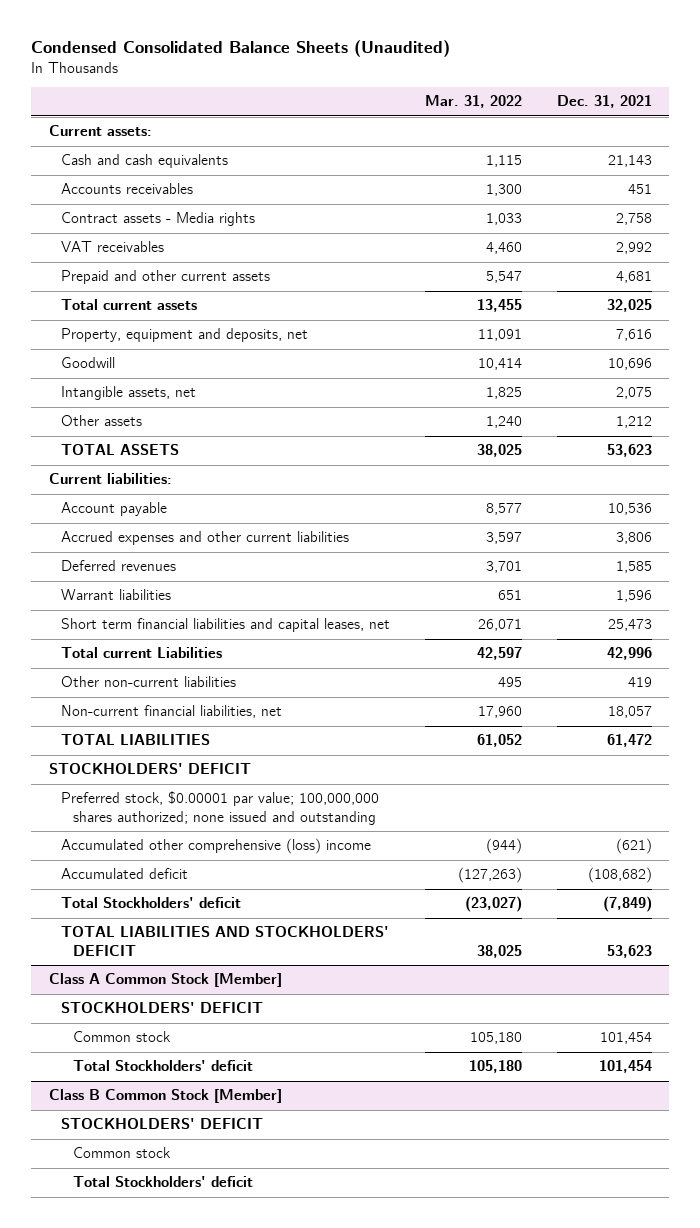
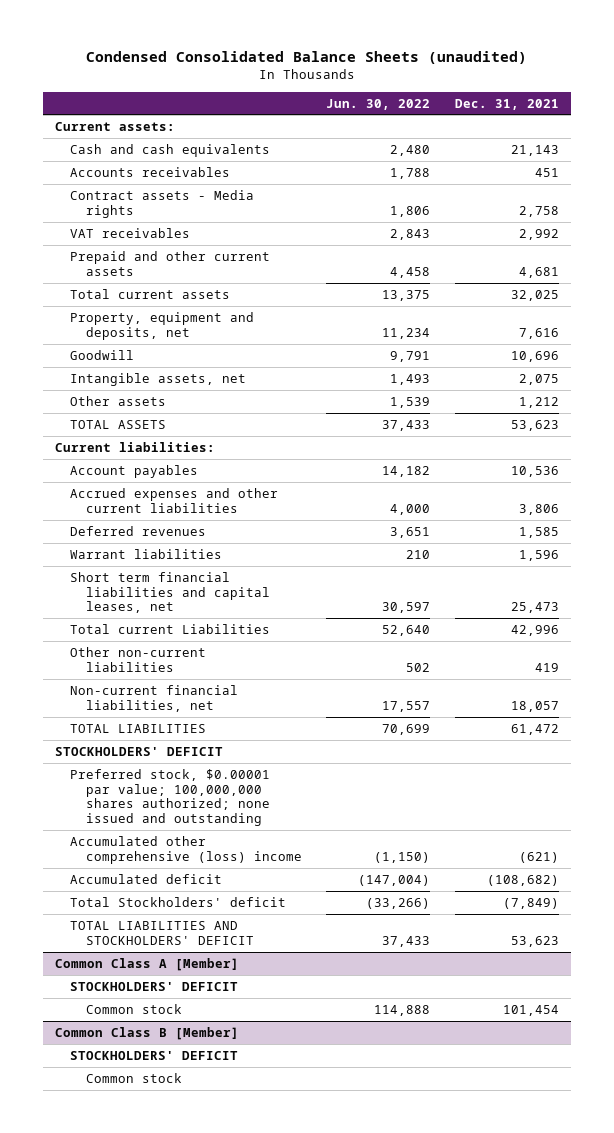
[31,40,451,58] Condensed Consolidated Balance Sheets (Unaudited) -> [85,51,527,65] Condensed Consolidated Balance Sheets (unaudited)
[424,95,522,109] Mar. 31, 2022 -> none
none -> [326,98,431,110] Jun. 30, 2022
[60,502,167,517] Account payable -> [70,464,199,478] Account payables
[48,973,282,988] Class A Common Stock [Member] -> [55,957,240,971] Common Class A [Member]
[72,1060,253,1072] Total Stockholders' deficit -> none
[48,1089,282,1104] Class B Common Stock [Member] -> [55,1026,240,1040] Common Class B [Member]
[72,1176,253,1188] Total Stockholders' deficit -> none

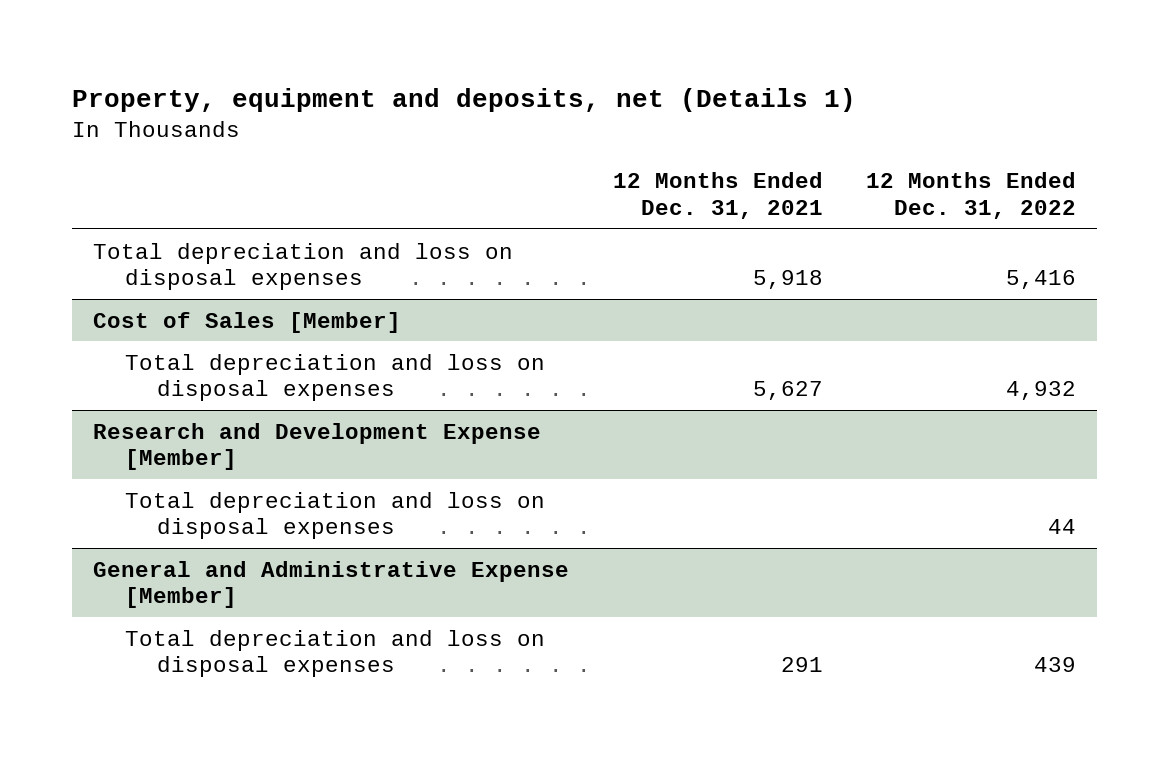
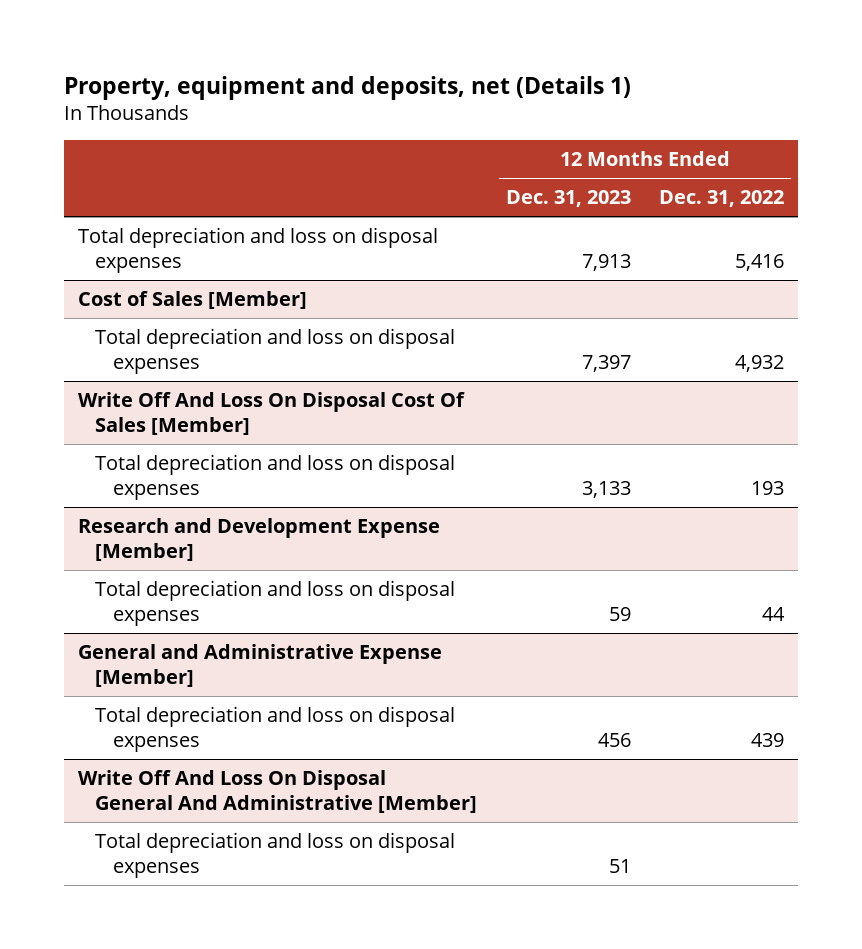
[612,172,823,219] 12 Months Ended Dec. 31, 2021 -> none
none -> [505,190,631,208] Dec. 31, 2023
none -> [77,392,465,435] Write Off And Loss On Disposal Cost Of Sales [Member]
none -> [95,454,456,500] Total depreciation and loss on disposal expenses
none -> [77,770,478,813] Write Off And Loss On Disposal General And Administrative [Member]
none -> [95,832,456,878] Total depreciation and loss on disposal expenses

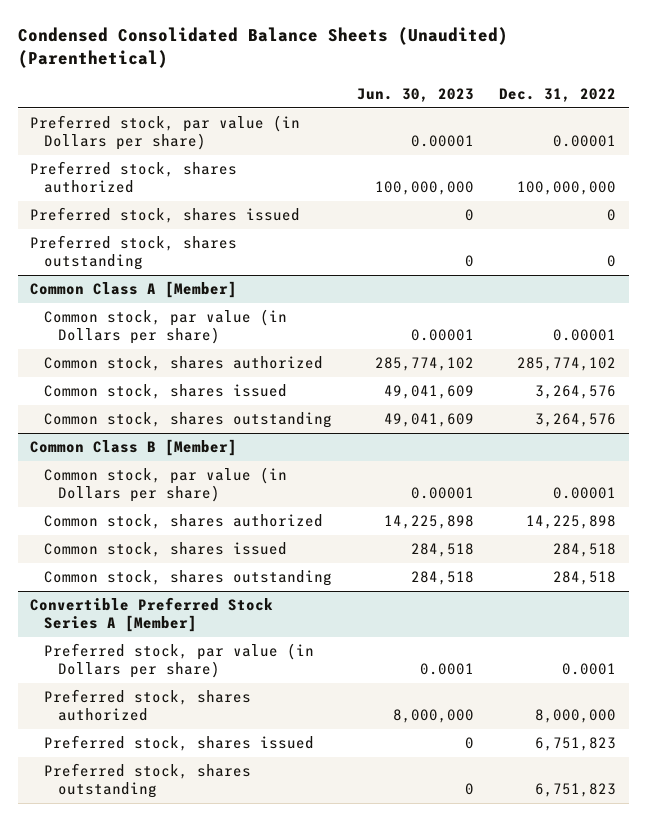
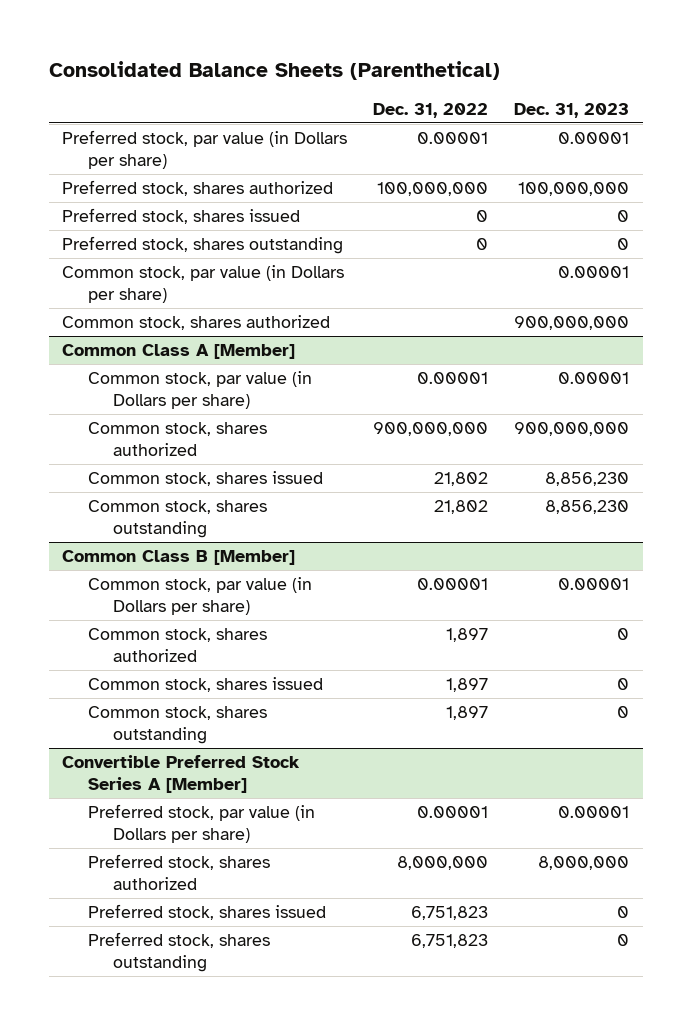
[17,27,508,69] Condensed Consolidated Balance Sheets (Unaudited) (Parenthetical) -> [48,61,500,81] Consolidated Balance Sheets (Parenthetical)
[357,87,475,102] Jun. 30, 2023 -> none
none -> [514,103,630,119] Dec. 31, 2023
none -> [62,265,345,304] Common stock, par value (in Dollars per share)
none -> [62,315,331,331] Common stock, shares authorized
[517,357,617,372] 285,774,102 -> [373,422,489,437] 900,000,000
[535,385,617,400] 3,264,576 -> [434,472,489,487] 21,802
[535,413,617,428] 3,264,576 -> [434,500,489,515] 21,802
[526,515,617,530] 14,225,898 -> [446,628,489,643] 1,897
[553,543,617,558] 284,518 -> [446,678,489,693] 1,897
[553,571,617,586] 284,518 -> [446,706,489,721] 1,897
[562,663,617,676] 0.0001 -> [417,806,489,819] 0.00001

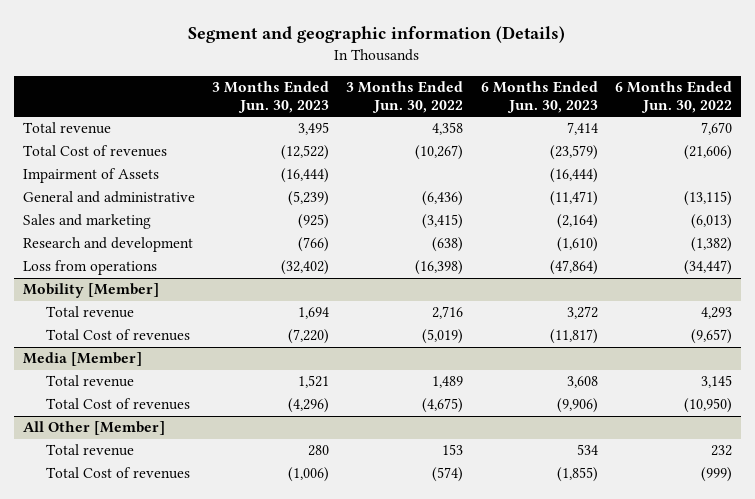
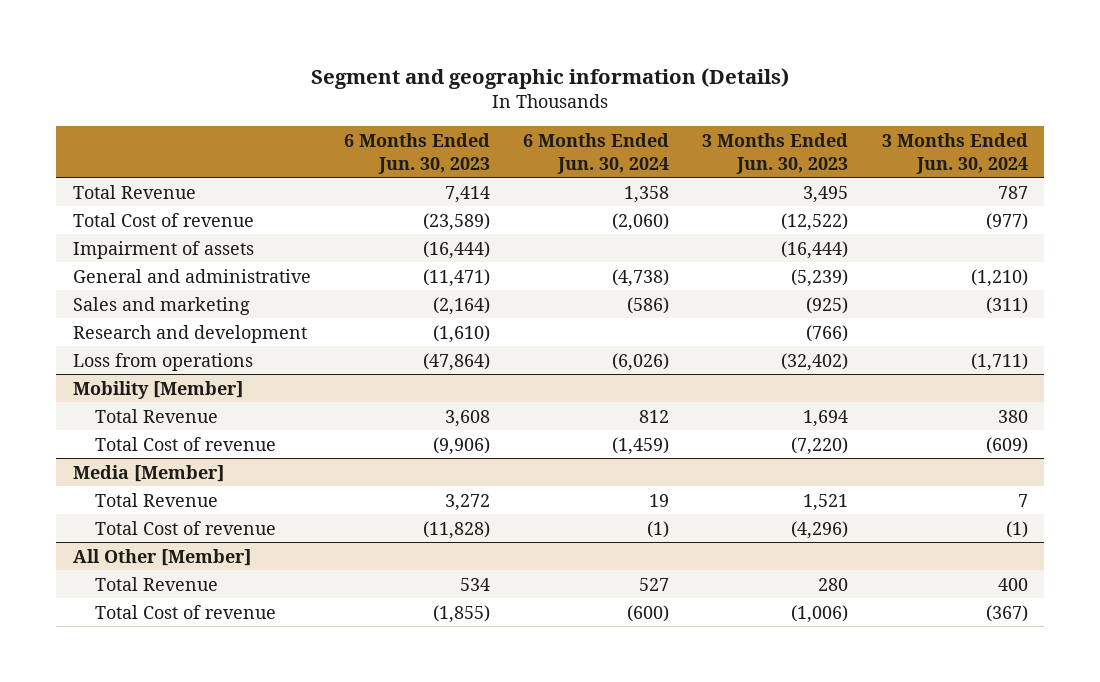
[346,81,464,114] 3 Months Ended Jun. 30, 2022 -> none
[614,81,732,114] 6 Months Ended Jun. 30, 2022 -> none
none -> [523,132,670,174] 6 Months Ended Jun. 30, 2024
none -> [881,132,1028,174] 3 Months Ended Jun. 30, 2024
[22,122,111,135] Total revenue -> [72,184,196,199] Total Revenue
[22,145,167,158] Total Cost of revenues -> [72,212,254,227] Total Cost of revenue
[549,145,598,161] (23,579) -> [423,212,491,231] (23,589)
[22,168,159,184] Impairment of Assets -> [72,240,254,259] Impairment of assets
[45,306,134,319] Total revenue -> [94,408,218,423] Total Revenue
[566,306,598,320] 3,272 -> [445,409,491,427] 3,608
[45,329,190,342] Total Cost of revenues -> [94,436,276,451] Total Cost of revenue
[549,329,598,345] (11,817) -> [433,436,491,455] (9,906)
[45,375,134,388] Total revenue -> [94,492,218,507] Total Revenue
[566,376,598,389] 3,608 -> [445,493,491,511] 3,272
[45,398,190,411] Total Cost of revenues -> [94,520,276,535] Total Cost of revenue
[556,398,598,414] (9,906) -> [423,520,491,539] (11,828)
[45,444,134,457] Total revenue -> [94,576,218,591] Total Revenue
[45,467,190,480] Total Cost of revenues -> [94,604,276,619] Total Cost of revenue

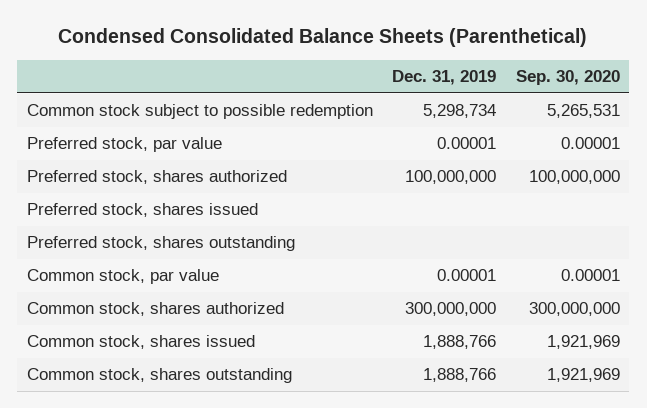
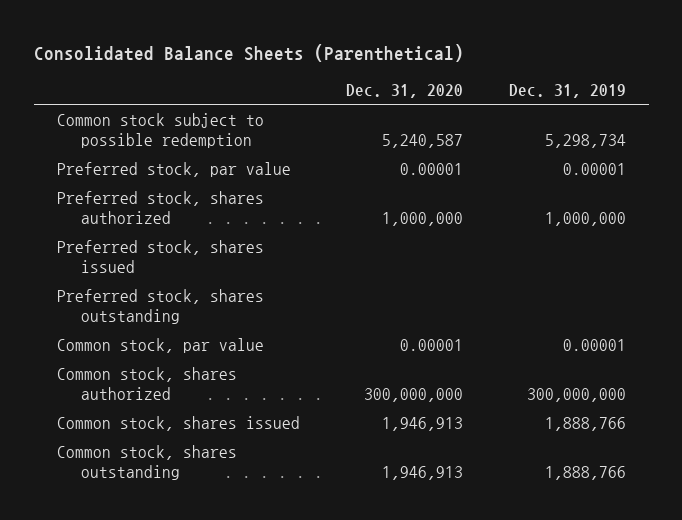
[58,28,588,48] Condensed Consolidated Balance Sheets (Parenthetical) -> [33,43,464,62] Consolidated Balance Sheets (Parenthetical)
[515,70,620,86] Sep. 30, 2020 -> none
none -> [345,84,463,99] Dec. 31, 2020
[405,170,497,185] 100,000,000 -> [544,211,626,226] 1,000,000

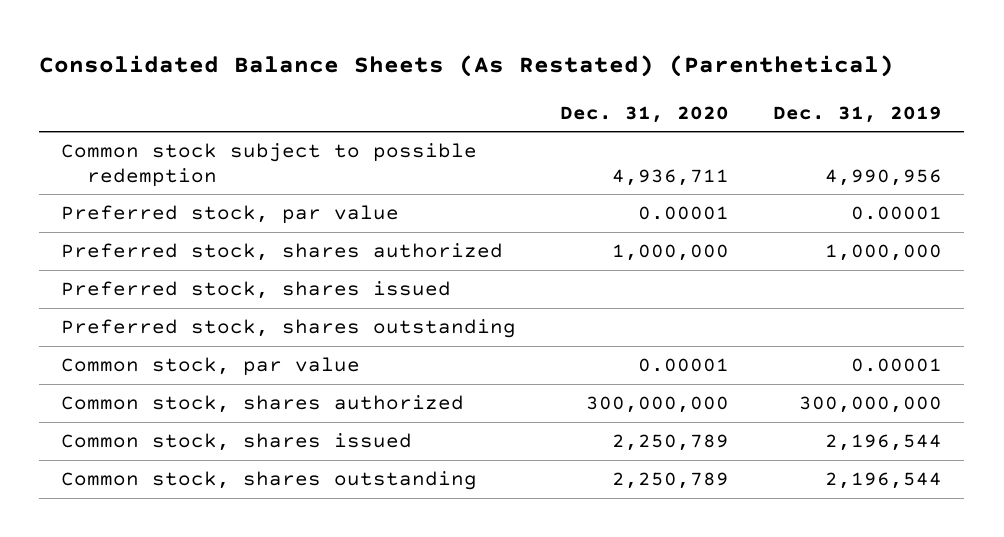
[33,43,464,62] Consolidated Balance Sheets (Parenthetical) -> [39,55,895,78] Consolidated Balance Sheets (As Restated) (Parenthetical)
[381,133,463,148] 5,240,587 -> [612,168,730,186] 4,936,711
[544,133,626,148] 5,298,734 -> [825,168,943,186] 4,990,956
[381,416,463,431] 1,946,913 -> [612,434,730,452] 2,250,789
[544,416,626,431] 1,888,766 -> [825,434,943,452] 2,196,544
[381,465,463,480] 1,946,913 -> [612,472,730,490] 2,250,789
[544,465,626,480] 1,888,766 -> [825,472,943,490] 2,196,544

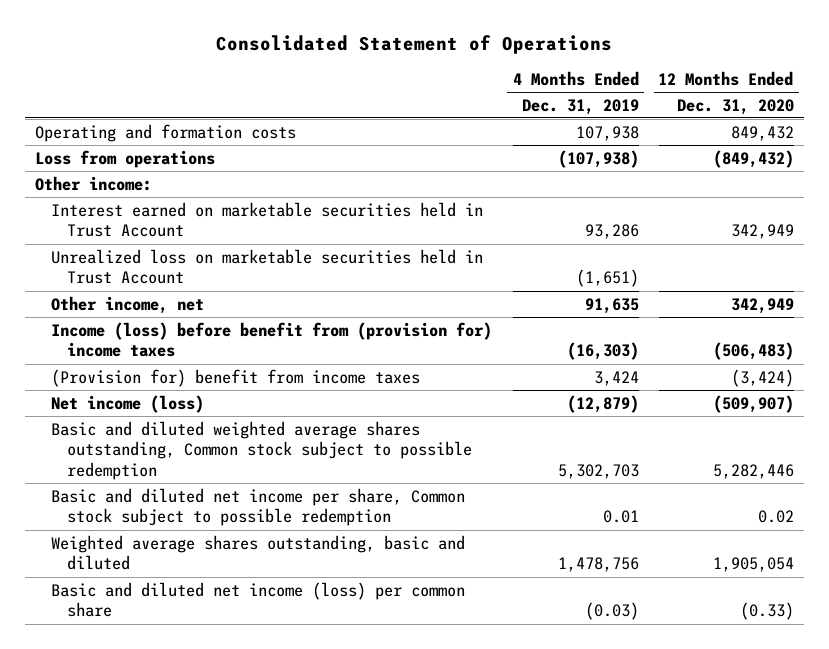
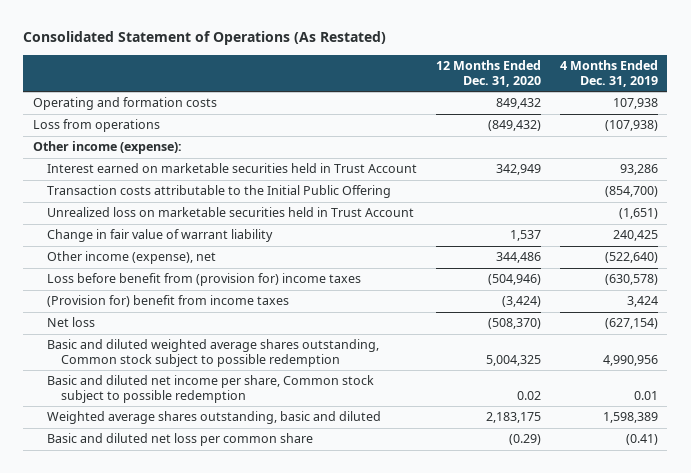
[216,34,613,54] Consolidated Statement of Operations -> [23,31,387,46] Consolidated Statement of Operations (As Restated)
[34,175,152,191] Other income: -> [32,141,182,155] Other income (expense):
none -> [47,185,392,199] Transaction costs attributable to the Initial Public Offering
none -> [47,229,274,243] Change in fair value of warrant liability
[51,295,205,314] Other income, net -> [47,251,217,265] Other income (expense), net
[584,297,639,314] 91,635 -> [604,252,658,264] (522,640)
[730,297,794,314] 342,949 -> [495,252,541,264] 344,486
[51,321,493,358] Income (loss) before benefit from (provision for) income taxes -> [47,273,362,287] Loss before benefit from (provision for) income taxes
[566,342,639,361] (16,303) -> [604,274,658,286] (630,578)
[712,342,794,361] (506,483) -> [487,274,541,286] (504,946)
[51,394,205,413] Net income (loss) -> [47,317,96,328] Net loss
[566,394,639,413] (12,879) -> [604,318,658,330] (627,154)
[712,394,794,413] (509,907) -> [487,318,541,330] (508,370)
[557,464,639,480] 5,302,703 -> [602,354,658,366] 4,990,956
[712,464,794,480] 5,282,446 -> [485,354,541,366] 5,004,325
[557,557,639,573] 1,478,756 -> [602,412,658,424] 1,598,389
[712,557,794,573] 1,905,054 -> [485,412,541,424] 2,183,175
[51,581,466,618] Basic and diluted net income (loss) per common share -> [47,433,314,447] Basic and diluted net loss per common share
[584,602,639,621] (0.03) -> [625,434,658,446] (0.41)
[739,602,794,621] (0.33) -> [508,434,541,446] (0.29)

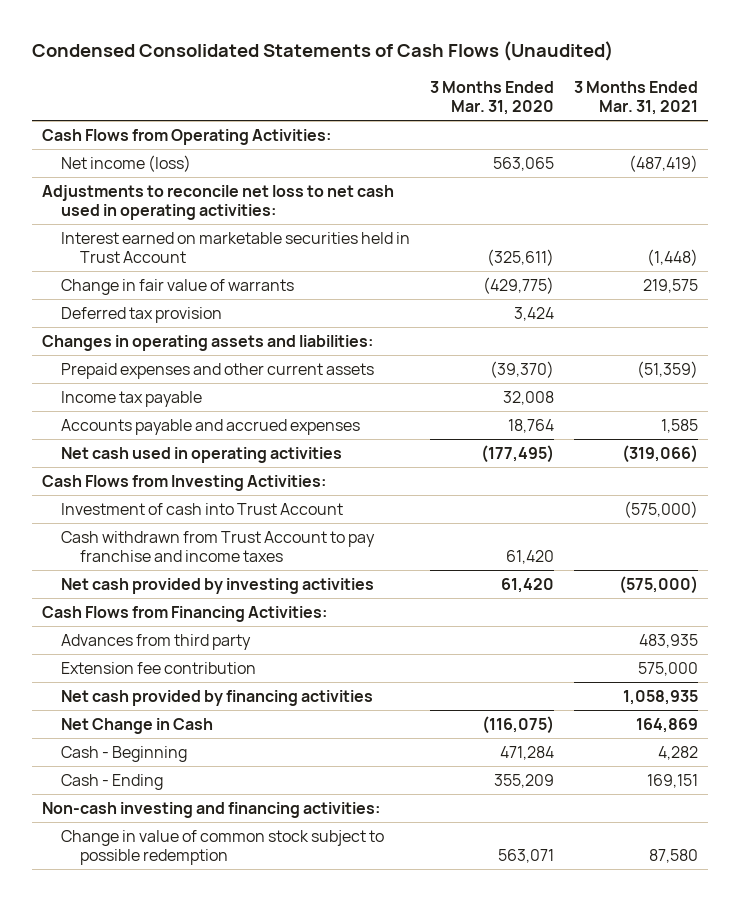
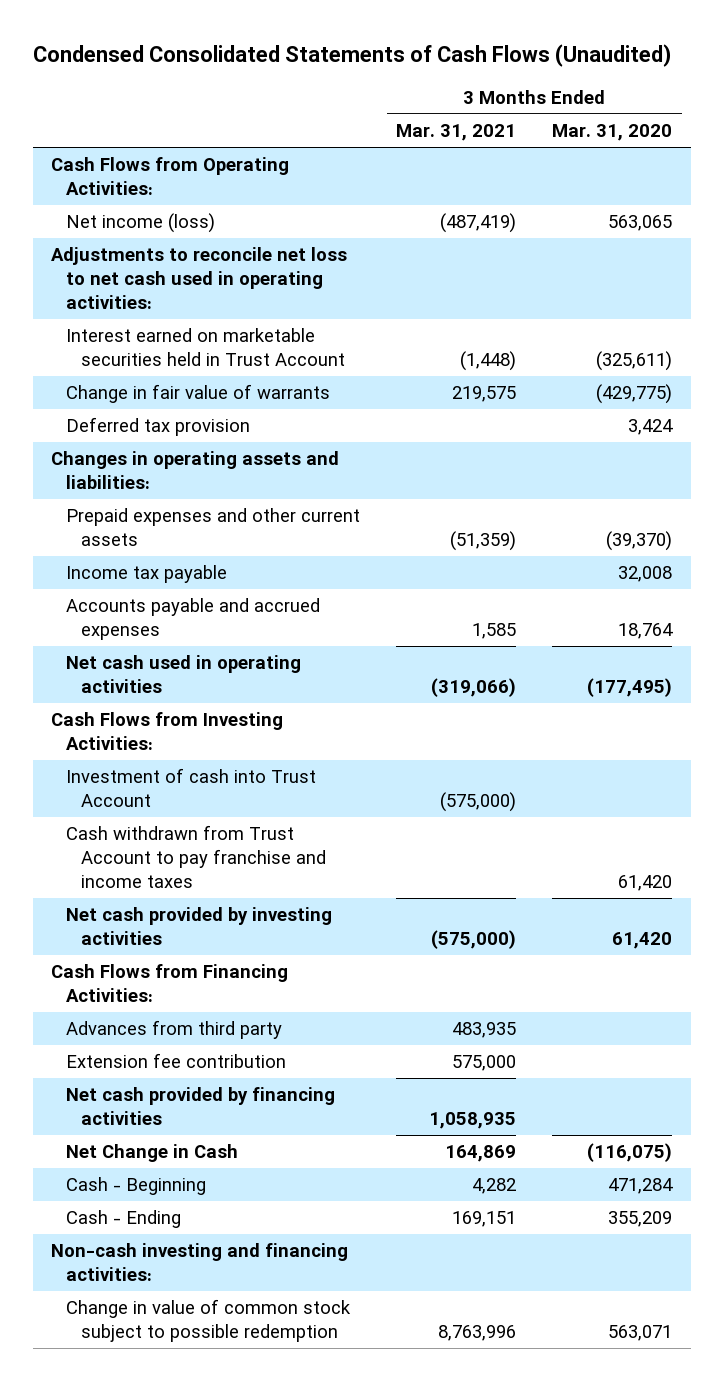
[649,848,699,863] 87,580 -> [438,1325,517,1342] 8,763,996

